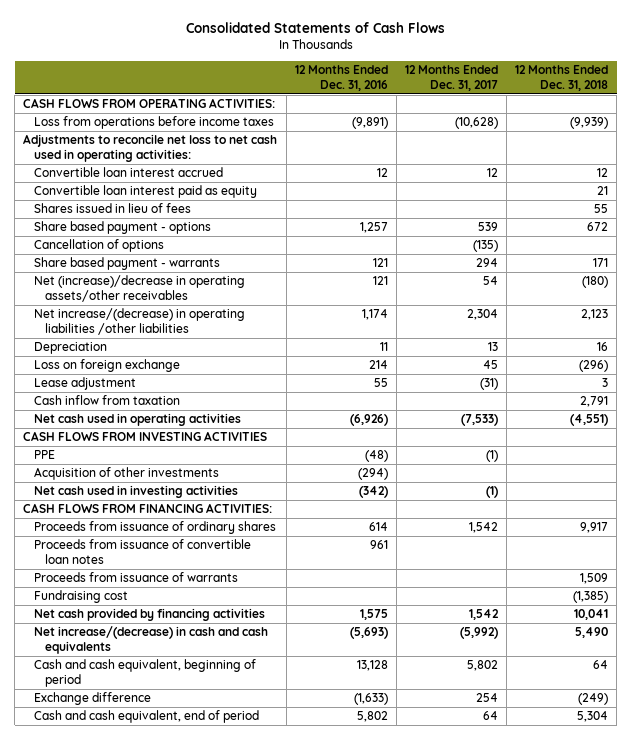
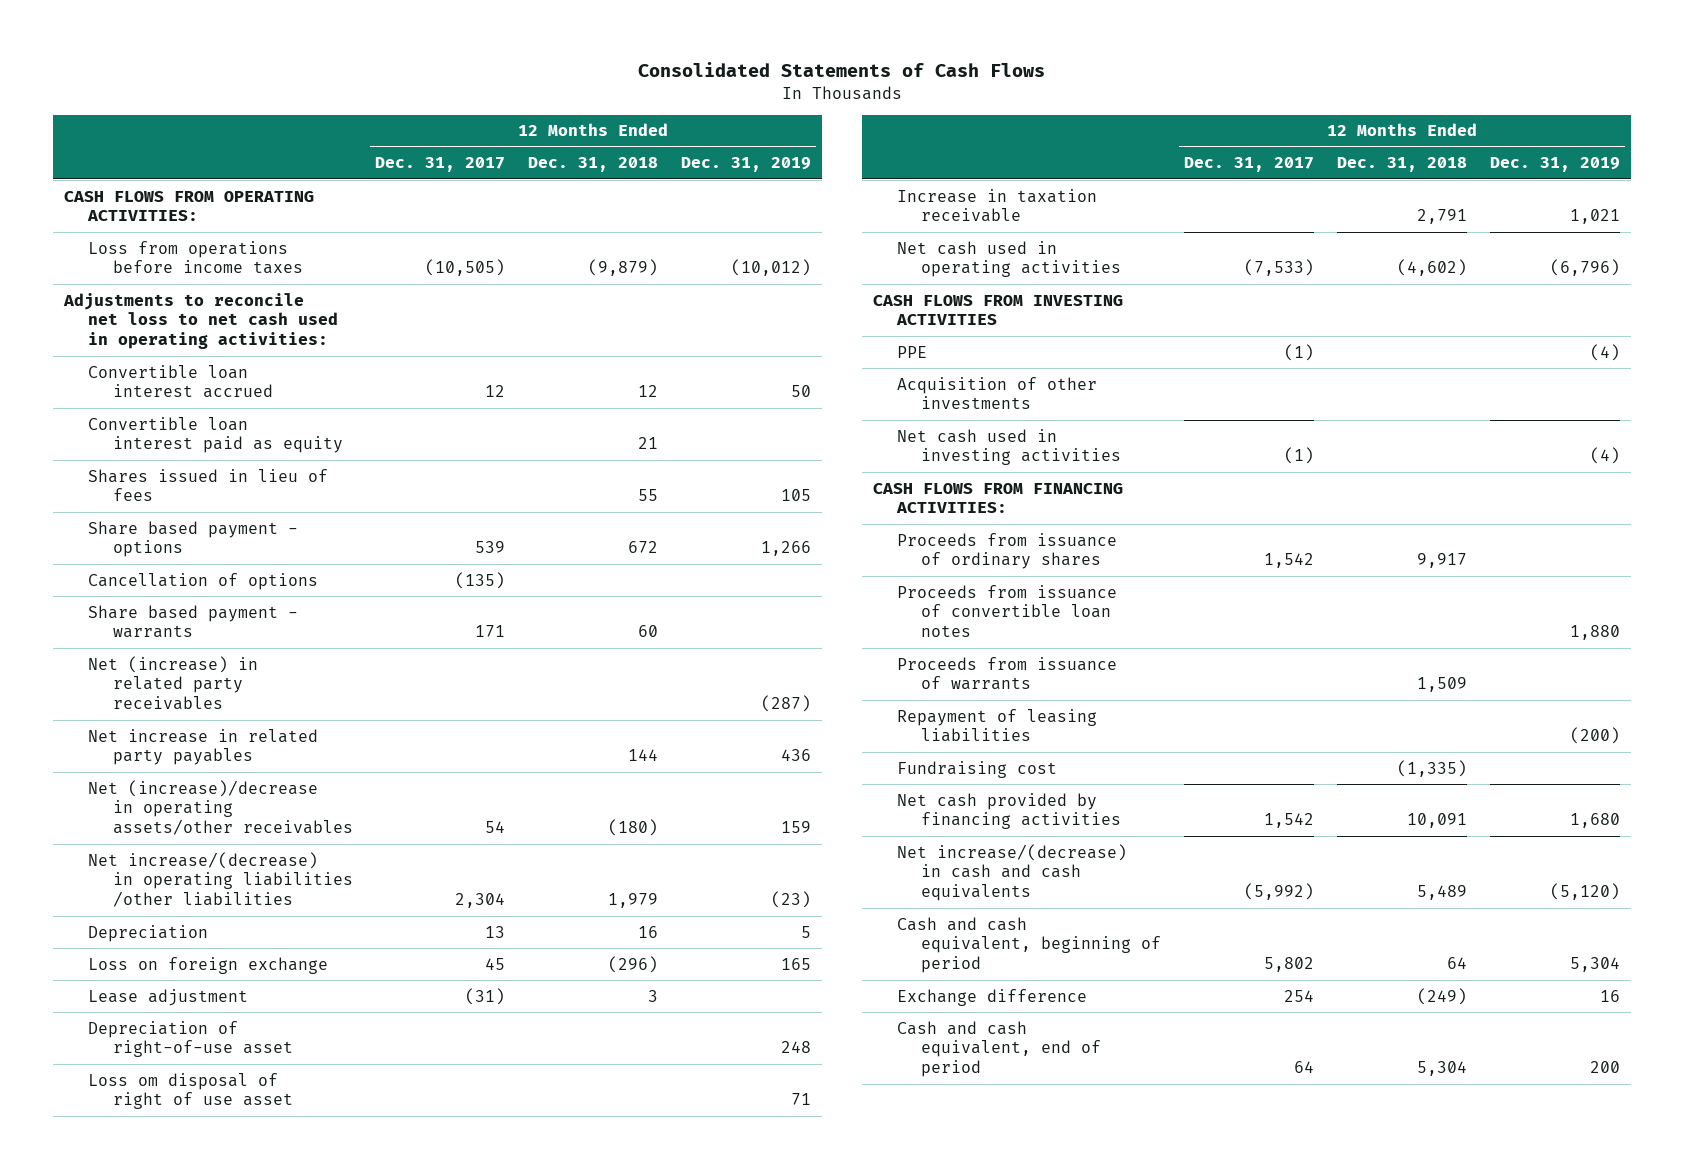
[294,65,388,91] 12 Months Ended Dec. 31, 2016 -> none
none -> [680,157,811,173] Dec. 31, 2019
[454,117,498,130] (10,628) -> [425,259,506,277] (10,505)
[570,117,609,130] (9,939) -> [587,259,658,277] (9,879)
[475,258,498,268] 294 -> [475,625,506,638] 171
[593,258,609,268] 171 -> [637,625,658,638] 60
none -> [88,655,259,711] Net (increase) in related party receivables
none -> [88,728,319,766] Net increase in related party payables
[581,309,609,321] 2,123 -> [607,893,658,909] 1,979
none -> [88,1020,293,1058] Depreciation of right-of-use asset
none -> [88,1072,293,1110] Loss om disposal of right of use asset
[34,395,181,406] Cash inflow from taxation -> [897,188,1098,223] Increase in taxation receivable
[570,414,609,427] (4,551) -> [1396,259,1467,277] (4,602)
none -> [897,708,1098,743] Repayment of leasing liabilities
[573,591,609,604] (1,385) -> [1396,759,1467,777] (1,335)
[574,609,609,621] 10,041 -> [1406,813,1467,829] 10,091
[575,627,609,639] 5,490 -> [1416,885,1467,901] 5,489

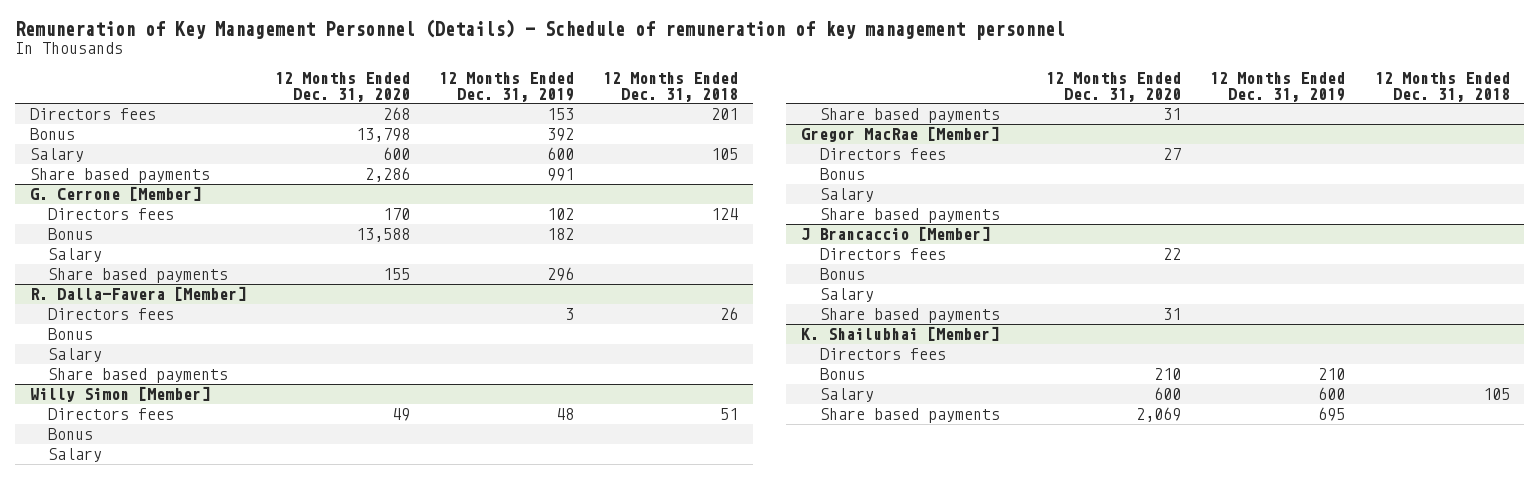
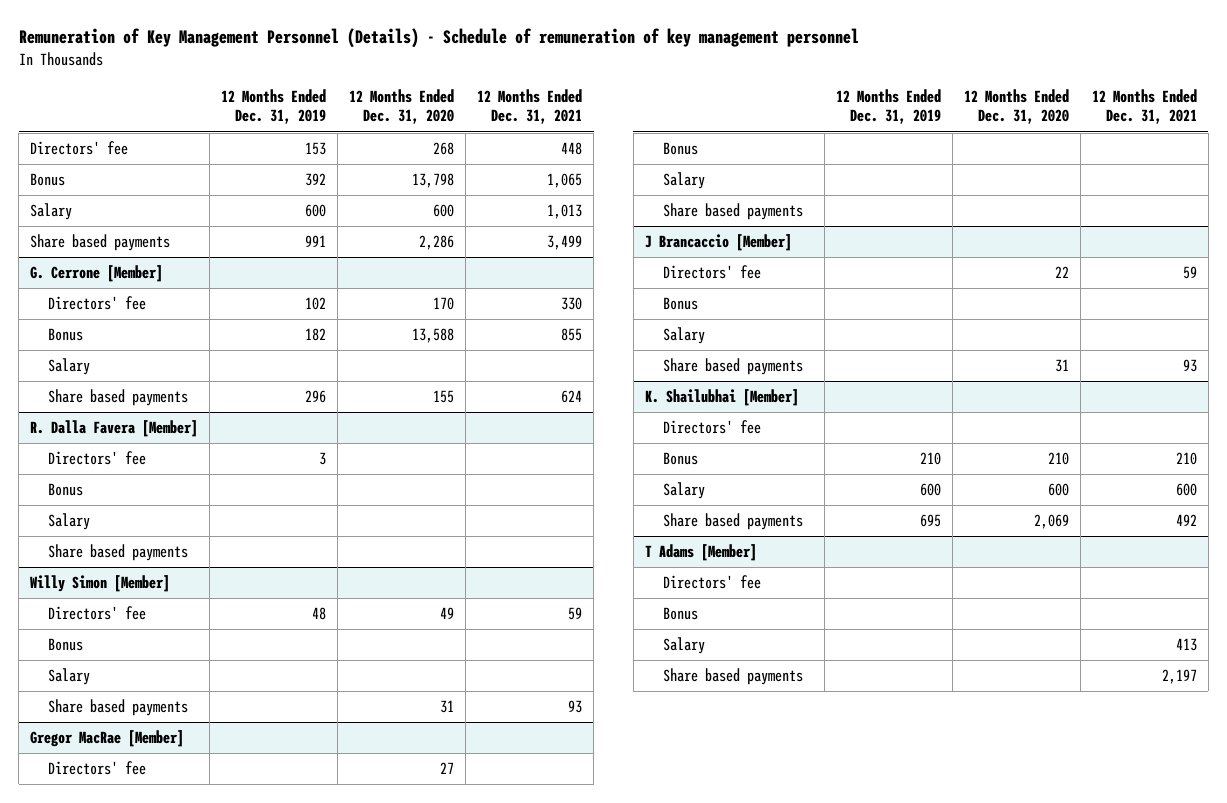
[603,71,739,102] 12 Months Ended Dec. 31, 2018 -> none
none -> [477,88,583,125] 12 Months Ended Dec. 31, 2021
[29,107,156,120] Directors fees -> [30,141,129,156] Directors' fee
[48,207,175,220] Directors fees -> [48,296,147,311] Directors' fee
[29,285,246,301] R. Dalla-Favera [Member] -> [30,420,199,438] R. Dalla Favera [Member]
[48,307,175,320] Directors fees -> [48,451,147,466] Directors' fee
[48,407,175,420] Directors fees -> [48,606,147,621] Directors' fee
[819,147,946,160] Directors fees -> [48,761,147,776] Directors' fee
[819,247,946,260] Directors fees -> [662,265,761,280] Directors' fee
[819,347,946,360] Directors fees -> [662,420,761,435] Directors' fee
none -> [644,544,757,562] T Adams [Member]
none -> [662,575,761,590] Directors' fee
none -> [662,607,698,621] Bonus
none -> [662,637,705,655] Salary
none -> [662,668,803,686] Share based payments

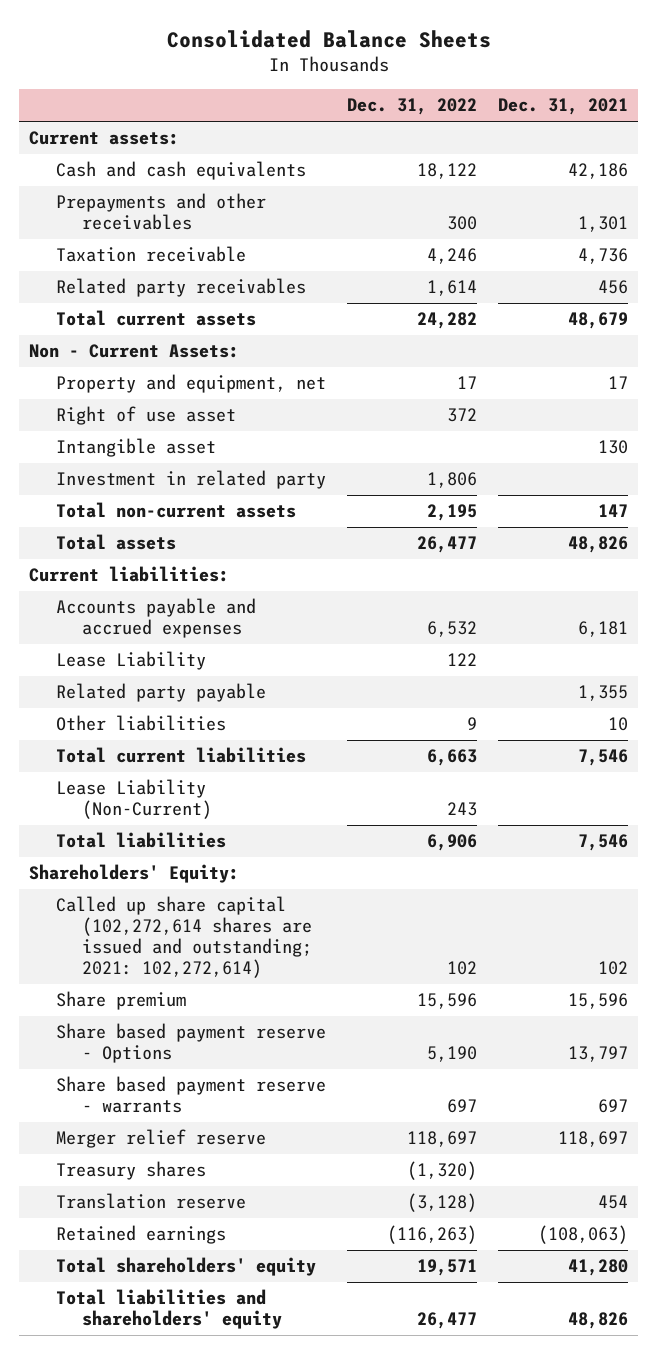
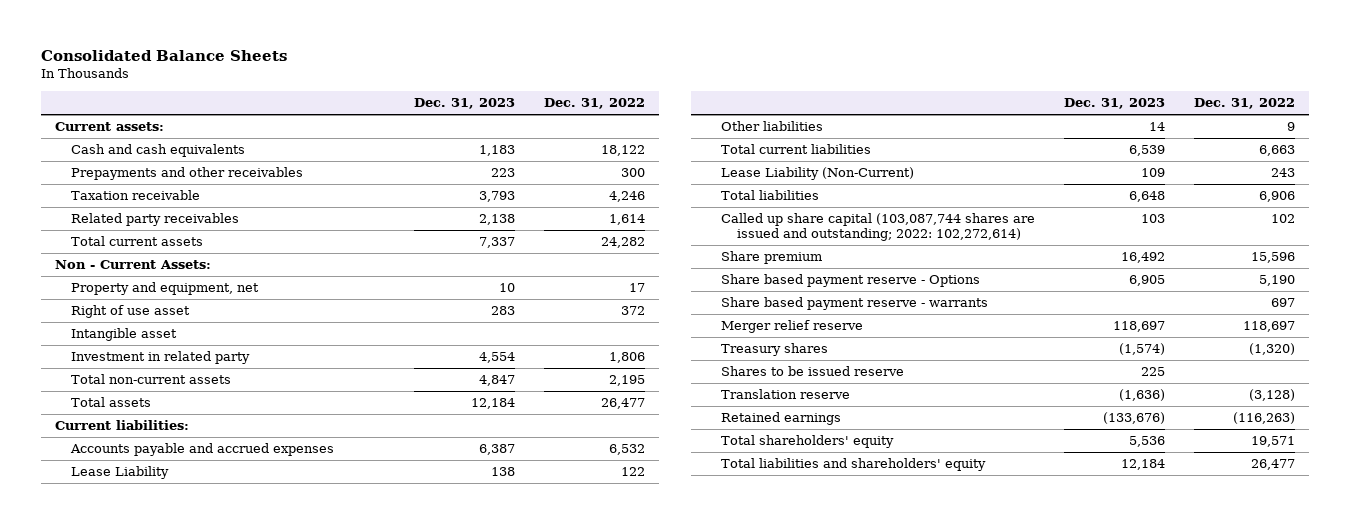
[497,98,628,116] Dec. 31, 2021 -> none
none -> [414,98,516,110] Dec. 31, 2023
[55,683,266,703] Related party payable -> none
[29,864,240,884] Shareholders' Equity: -> none
[55,896,313,979] Called up share capital (102,272,614 shares are issued and outstanding; 2021: 102,272,614) -> [721,213,1036,242] Called up share capital (103,087,744 shares are issued and outstanding; 2022: 102,272,614)
none -> [721,366,905,377] Shares to be issued reserve

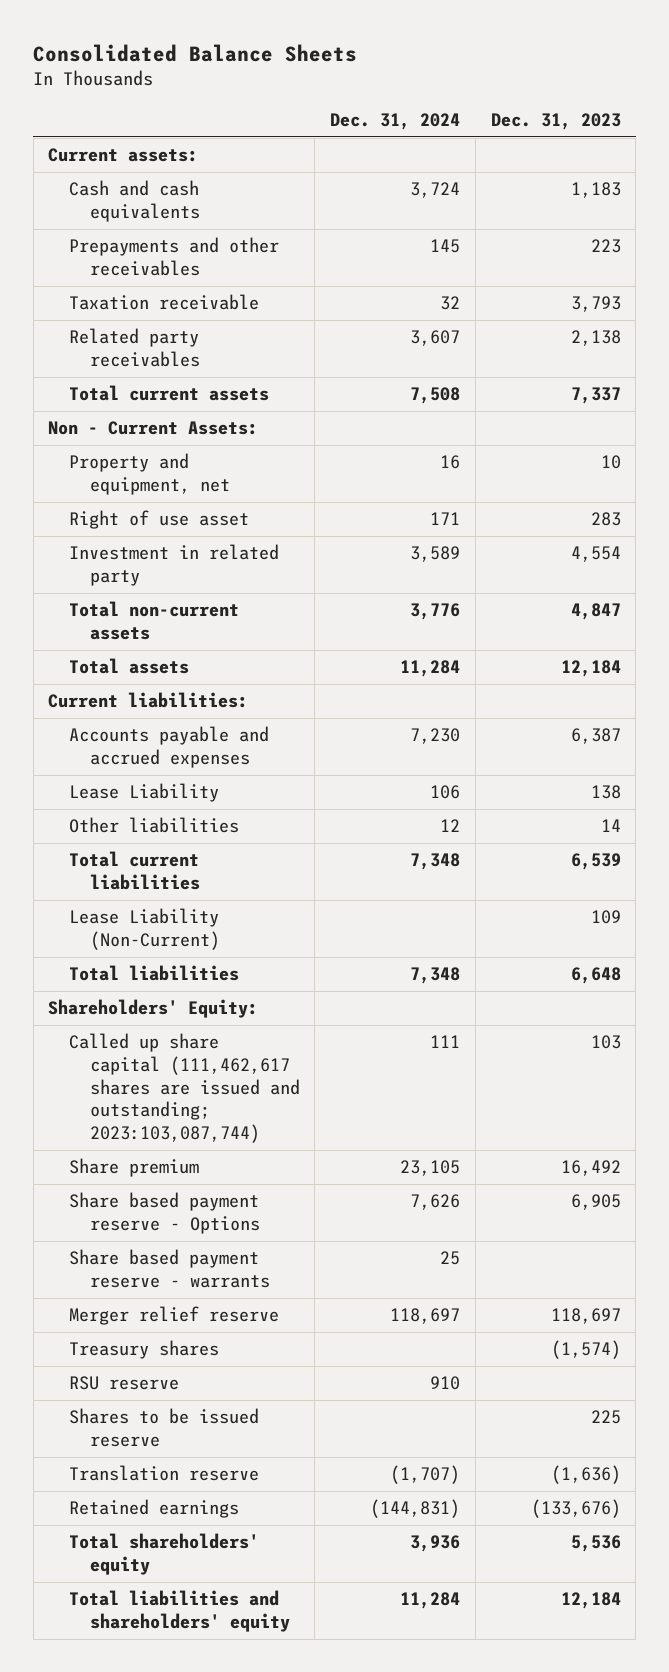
[543,98,645,110] Dec. 31, 2022 -> none
none -> [330,112,461,130] Dec. 31, 2024
[71,328,178,342] Intangible asset -> none
none -> [48,999,259,1019] Shareholders' Equity:
[721,213,1036,242] Called up share capital (103,087,744 shares are issued and outstanding; 2022: 102,272,614) -> [68,1033,300,1144] Called up share capital (111,462,617 shares are issued and outstanding; 2023:103,087,744)
none -> [68,1376,179,1391] RSU reserve

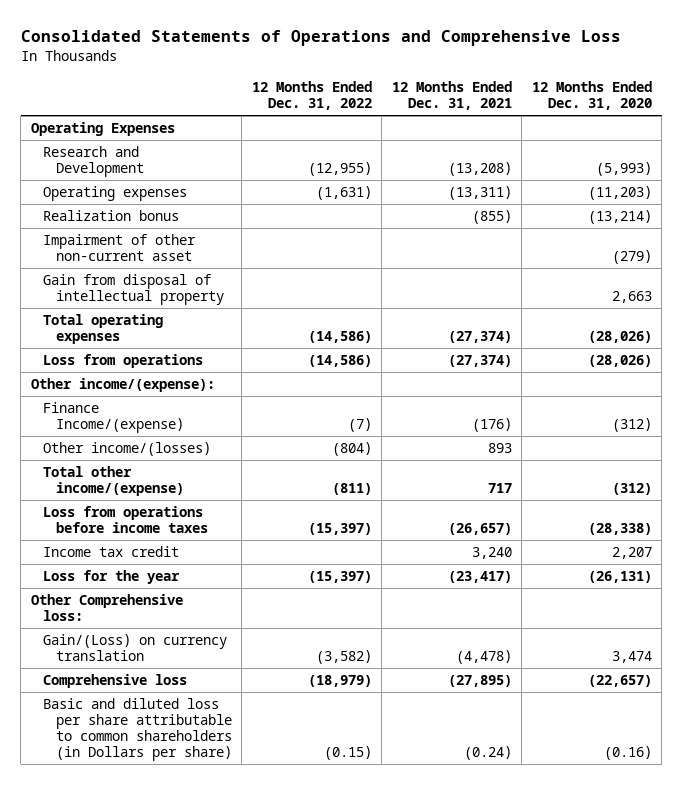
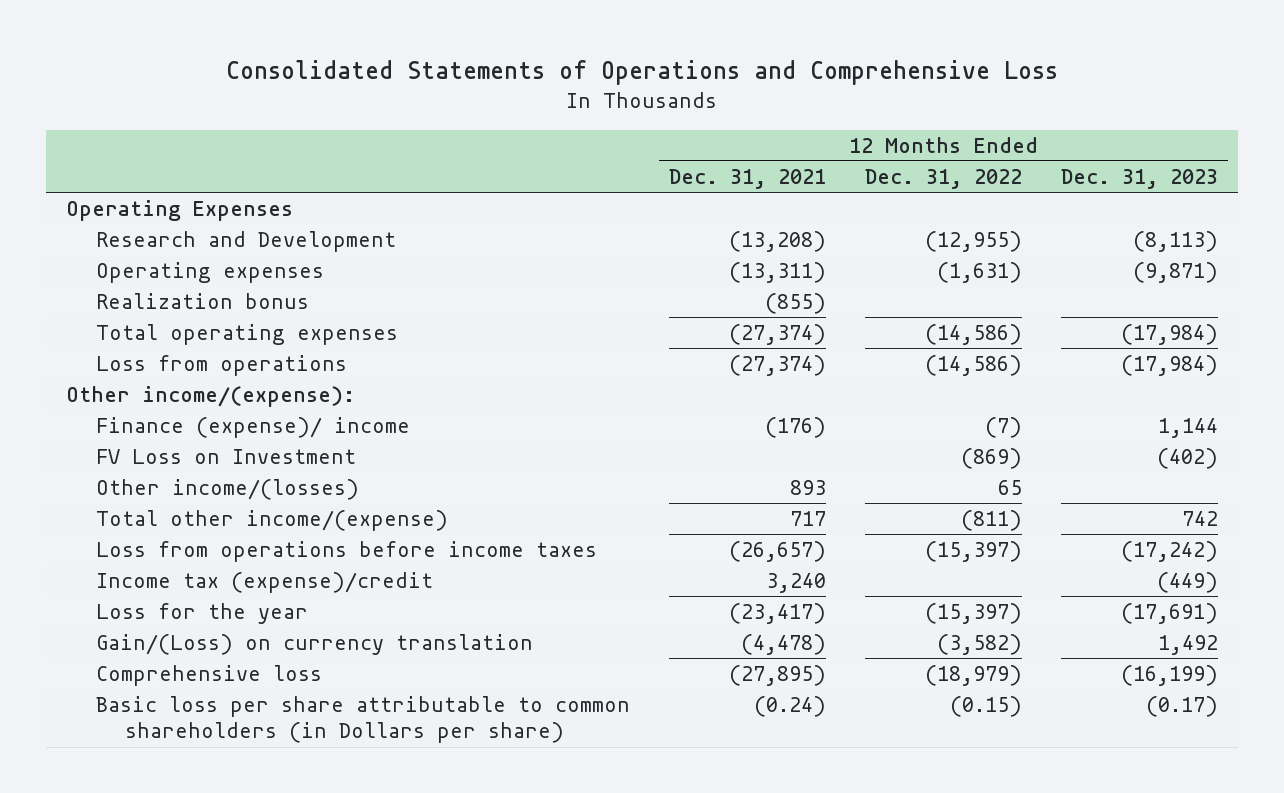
[531,80,652,110] 12 Months Ended Dec. 31, 2020 -> none
none -> [1061,169,1219,190] Dec. 31, 2023
[43,234,197,262] Impairment of other non-current asset -> none
[43,274,224,306] Gain from disposal of intellectual property -> none
[43,402,184,434] Finance Income/(expense) -> [95,417,410,439] Finance (expense)/ income
none -> [95,449,356,465] FV Loss on Investment
[331,442,372,457] (804) -> [998,480,1023,496] 65
[43,546,180,558] Income tax credit -> [95,572,433,594] Income tax (expense)/credit
[30,594,183,622] Other Comprehensive loss: -> none
[43,698,232,762] Basic and diluted loss per share attributable to common shareholders (in Dollars per share) -> [95,696,630,744] Basic loss per share attributable to common shareholders (in Dollars per share)

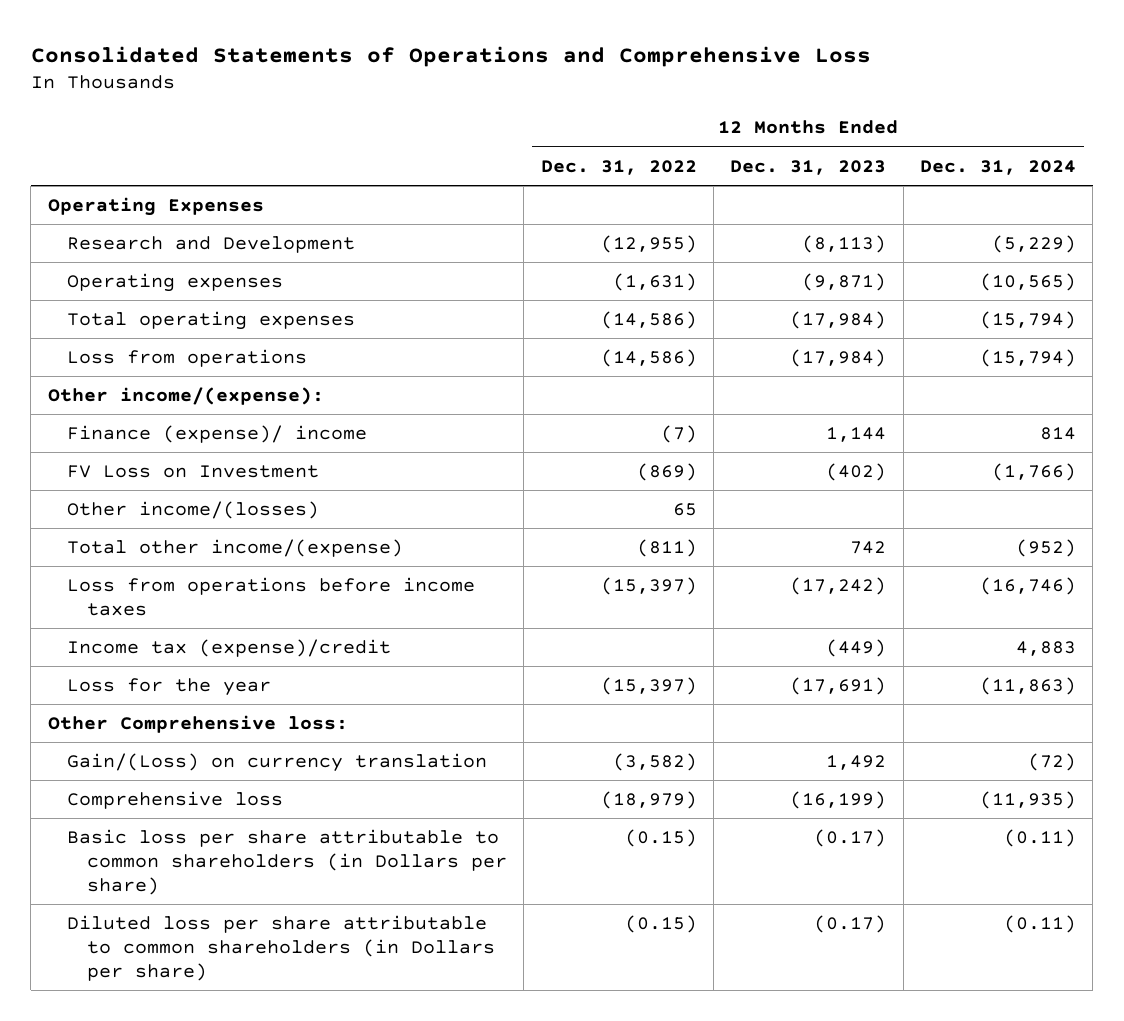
[668,169,826,190] Dec. 31, 2021 -> none
none -> [919,159,1076,175] Dec. 31, 2024
[95,293,309,310] Realization bonus -> none
none -> [47,715,348,734] Other Comprehensive loss:
none -> [67,915,495,981] Diluted loss per share attributable to common shareholders (in Dollars per share)

